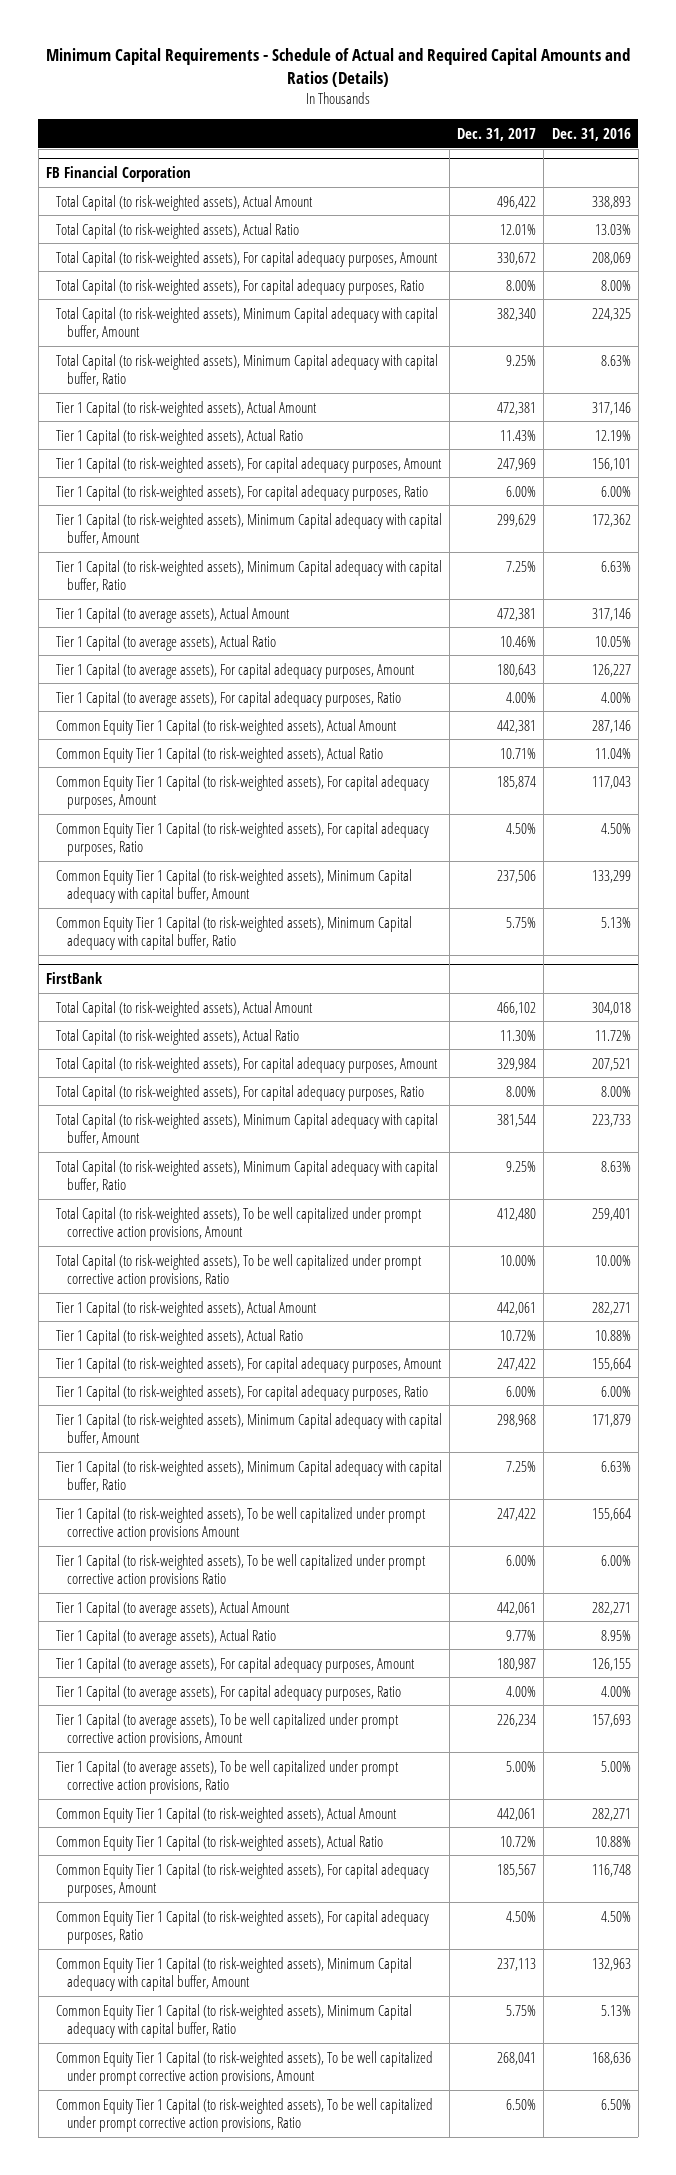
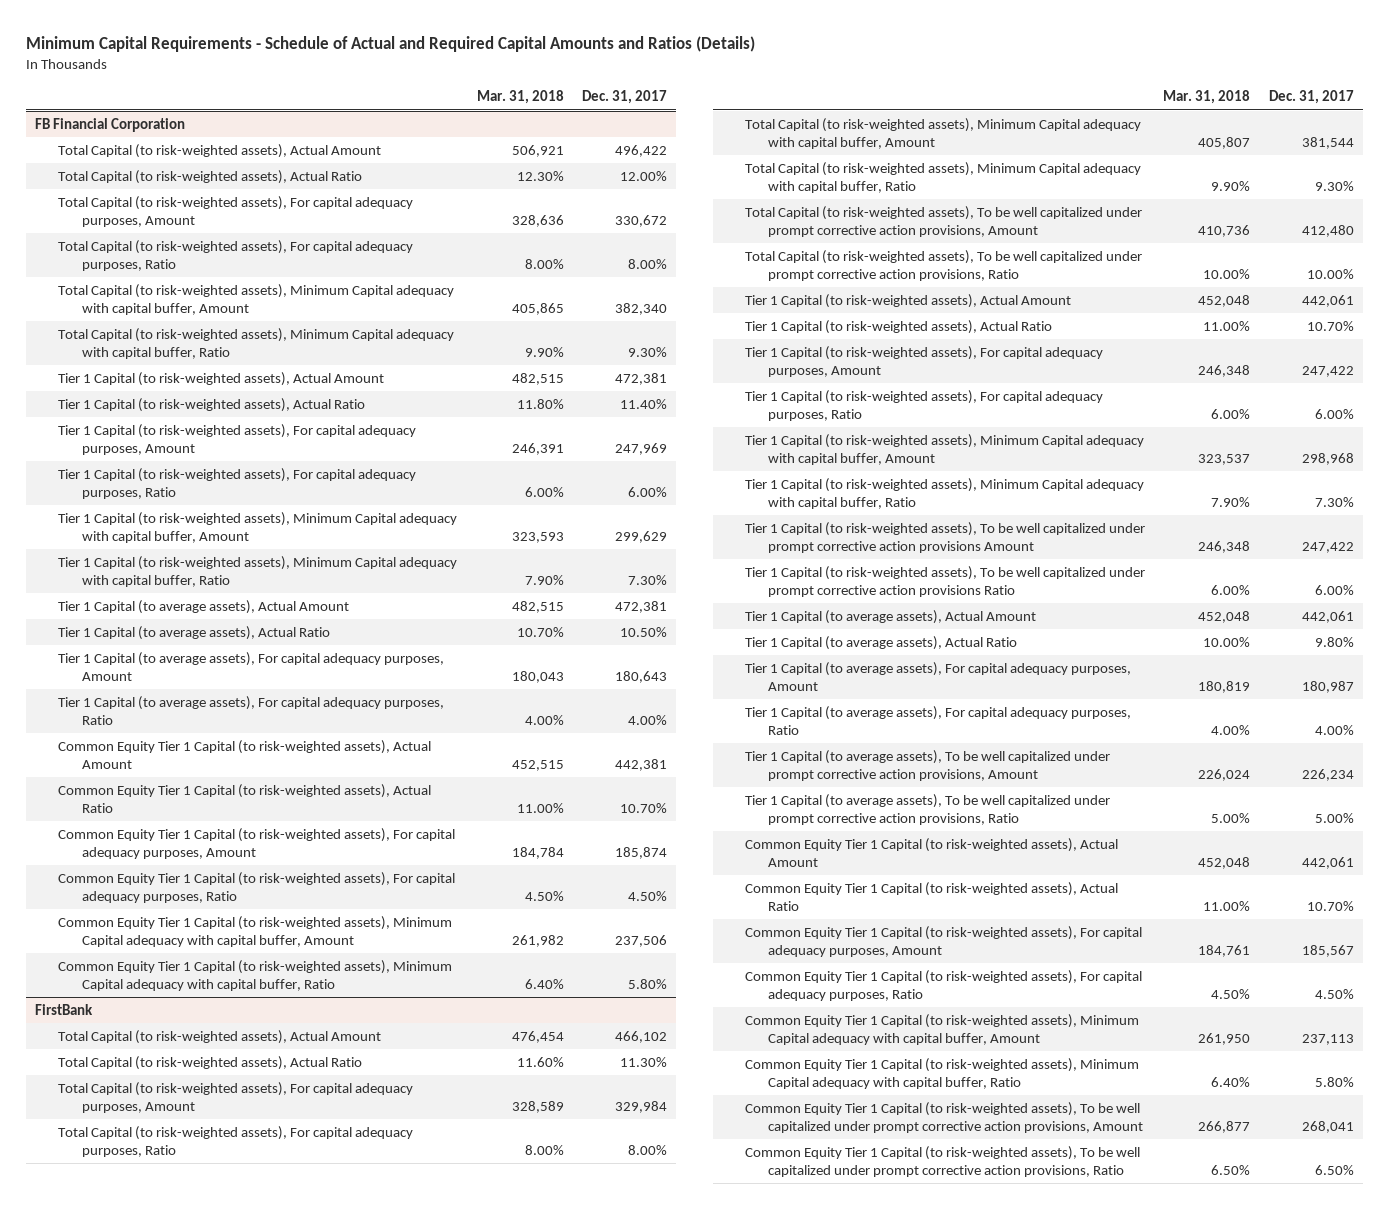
[551,127,631,141] Dec. 31, 2016 -> none
none -> [476,90,564,105] Mar. 31, 2018
[500,223,537,235] 12.01% -> [620,170,668,181] 12.00%
[506,354,537,366] 9.25% -> [628,346,668,357] 9.30%
[500,429,537,441] 11.43% -> [620,398,668,409] 11.40%
[506,560,537,572] 7.25% -> [628,574,668,585] 7.30%
[500,635,537,647] 10.46% -> [620,626,668,637] 10.50%
[500,747,537,759] 10.71% -> [620,802,668,813] 10.70%
[506,916,537,928] 5.75% -> [628,978,668,989] 5.80%
[506,1160,537,1172] 9.25% -> [1314,180,1354,191] 9.30%
[500,1329,537,1341] 10.72% -> [1306,320,1354,331] 10.70%
[506,1460,537,1472] 7.25% -> [1314,496,1354,507] 7.30%
[506,1629,537,1641] 9.77% -> [1314,636,1354,647] 9.80%
[500,1835,537,1847] 10.72% -> [1306,900,1354,911] 10.70%
[506,2004,537,2016] 5.75% -> [1314,1076,1354,1087] 5.80%

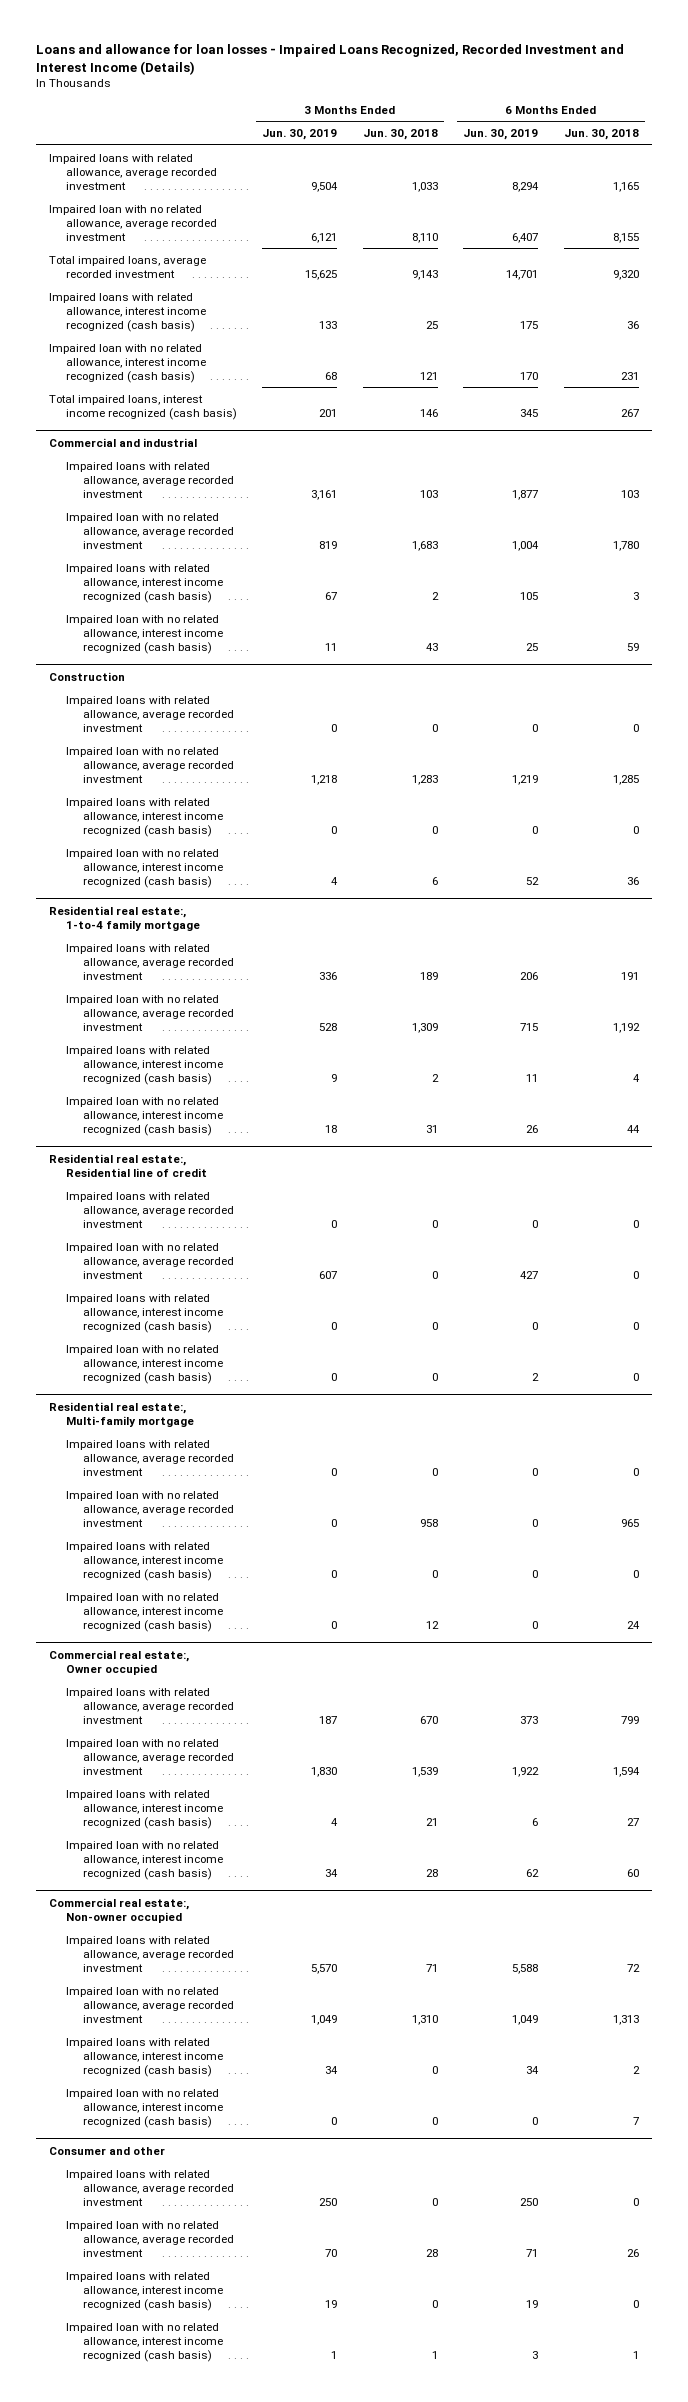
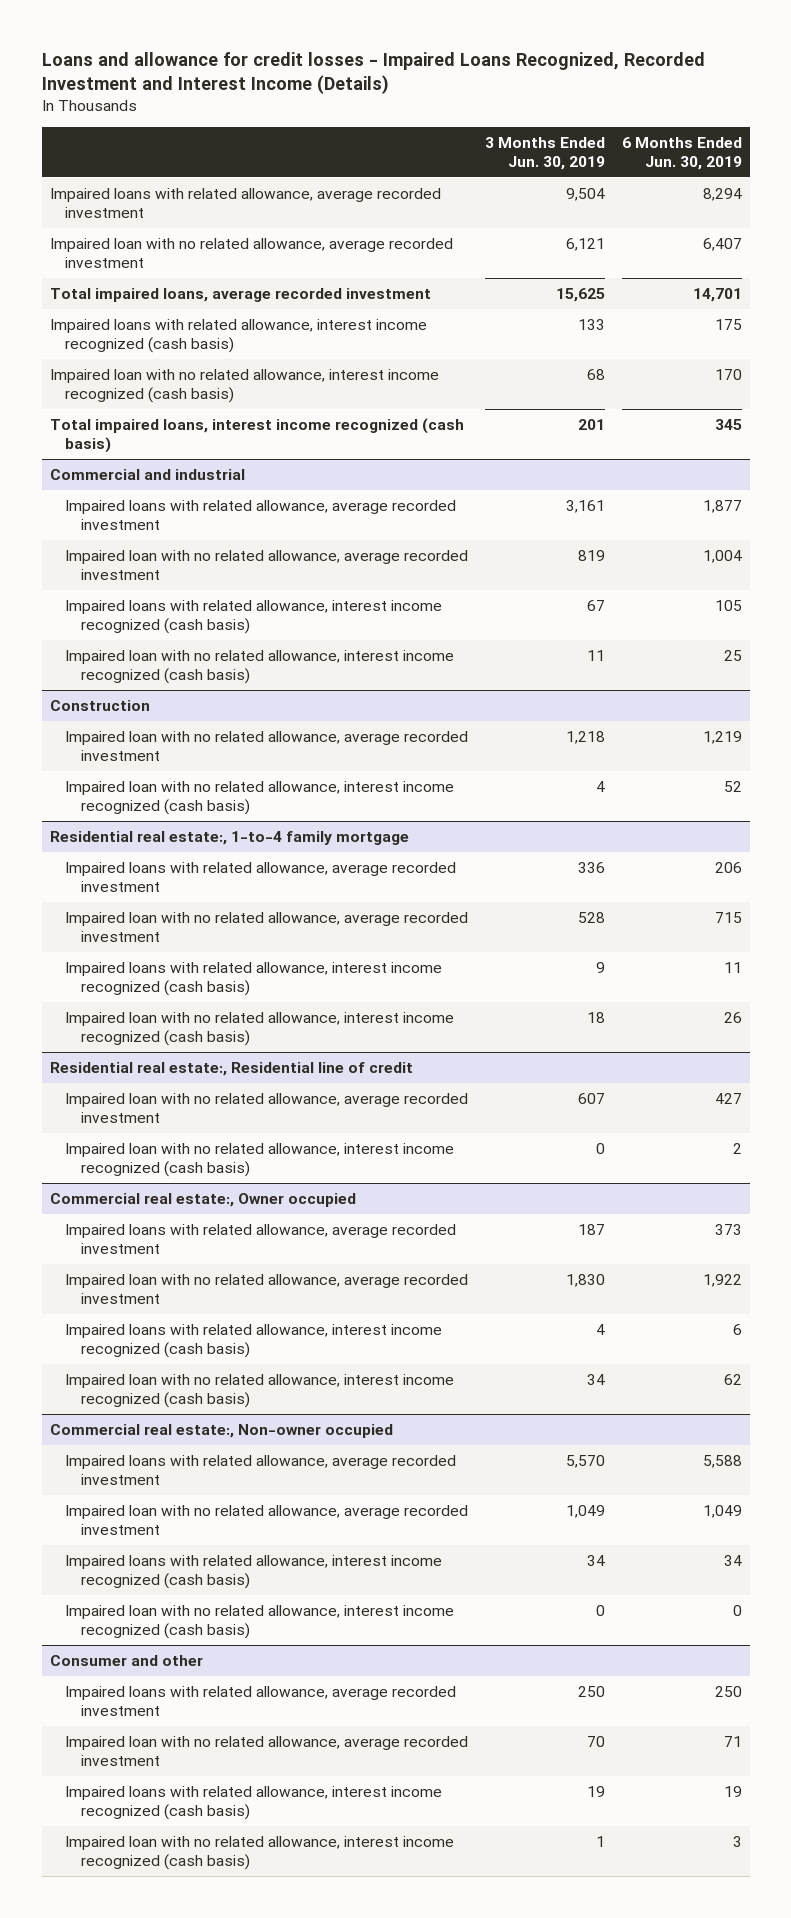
[36,43,625,75] Loans and allowance for loan losses - Impaired Loans Recognized, Recorded Investment and Interest Income (Details) -> [41,51,705,94] Loans and allowance for credit losses - Impaired Loans Recognized, Recorded Investment and Interest Income (Details)
[362,129,438,141] Jun. 30, 2018 -> none
[563,129,639,141] Jun. 30, 2018 -> none
[65,695,234,732] Impaired loans with related allowance, average recorded investment -> none
[65,797,223,837] Impaired loans with related allowance, interest income recognized (cash basis) -> none
[65,1191,234,1228] Impaired loans with related allowance, average recorded investment -> none
[65,1293,223,1333] Impaired loans with related allowance, interest income recognized (cash basis) -> none
[48,1401,194,1427] Residential real estate:, Multi-family mortgage -> none
[65,1439,234,1476] Impaired loans with related allowance, average recorded investment -> none
[65,1490,234,1527] Impaired loan with no related allowance, average recorded investment -> none
[65,1541,223,1581] Impaired loans with related allowance, interest income recognized (cash basis) -> none
[65,1592,223,1632] Impaired loan with no related allowance, interest income recognized (cash basis) -> none

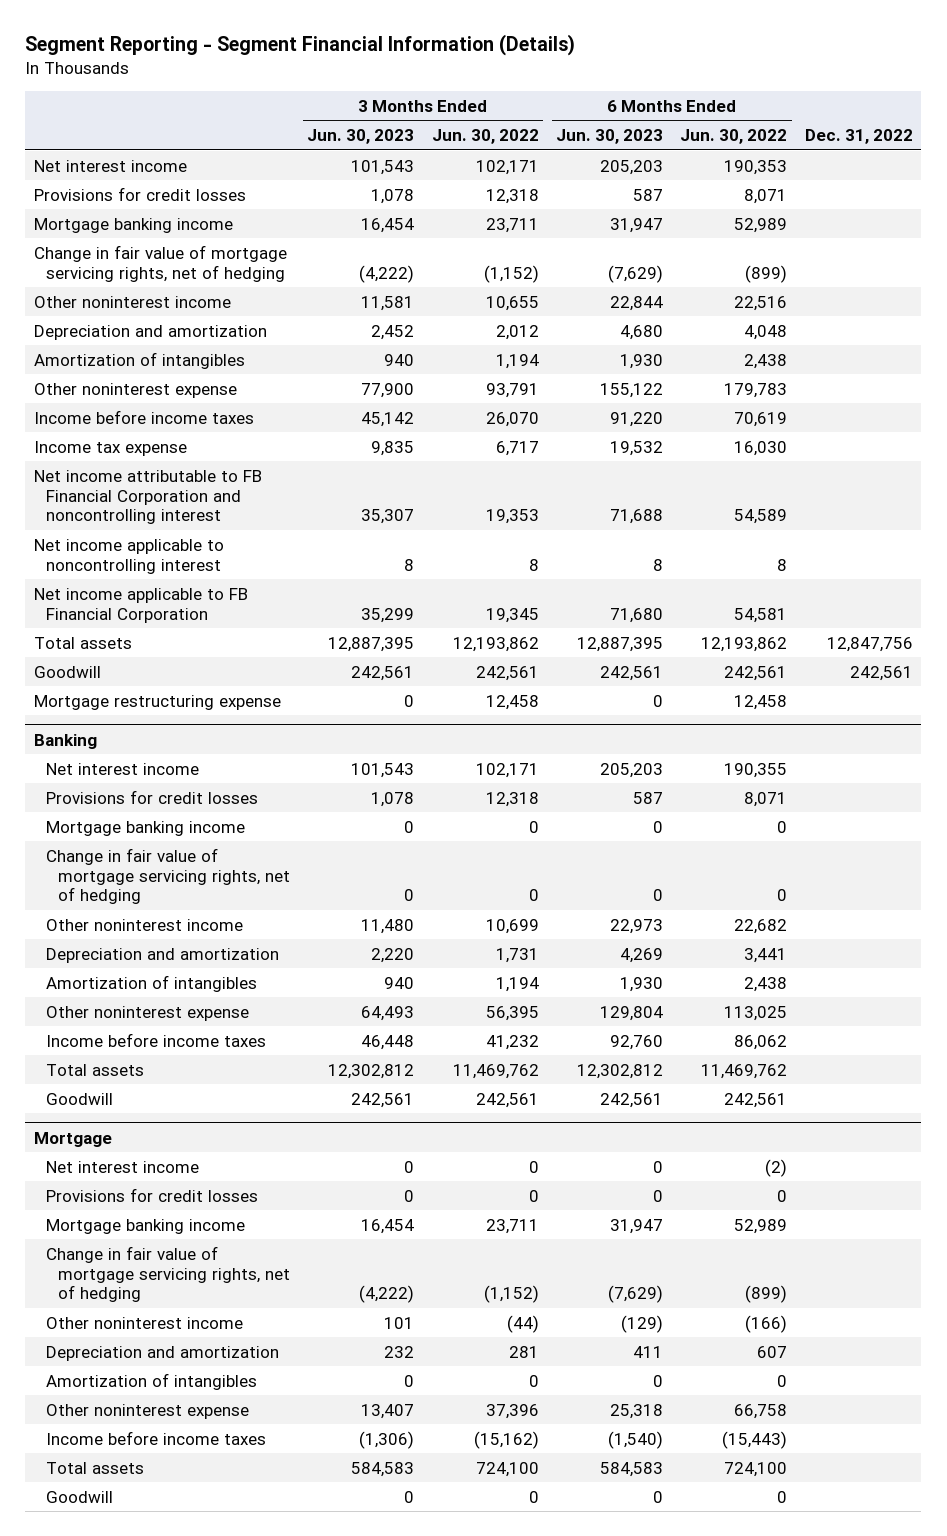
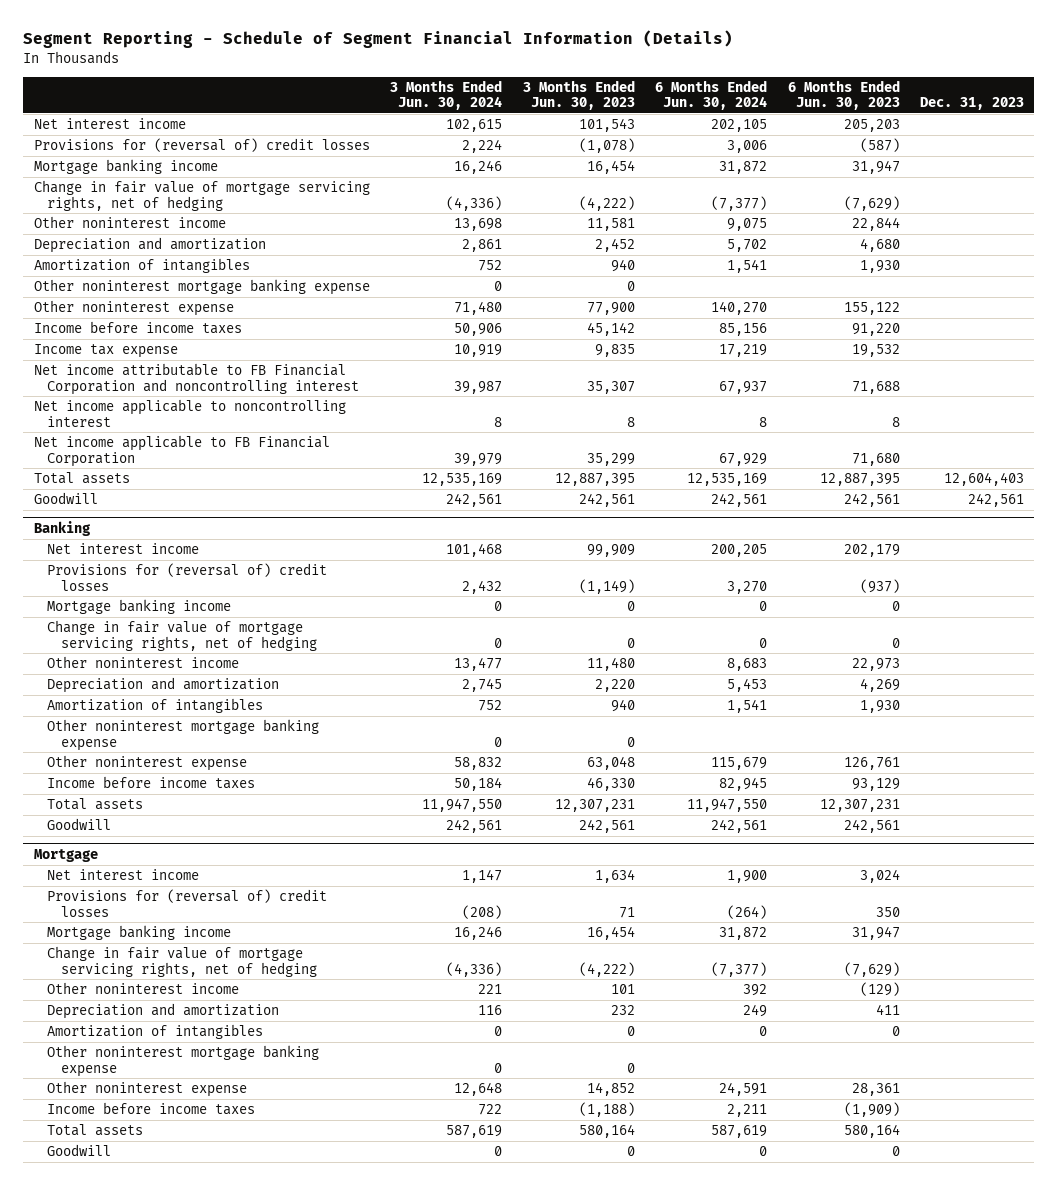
[25,34,576,57] Segment Reporting - Segment Financial Information (Details) -> [23,30,734,49] Segment Reporting - Schedule of Segment Financial Information (Details)
[431,129,539,145] Jun. 30, 2022 -> none
[680,129,788,145] Jun. 30, 2022 -> none
[804,129,913,145] Dec. 31, 2022 -> none
none -> [390,79,503,111] 3 Months Ended Jun. 30, 2024
none -> [655,79,768,111] 6 Months Ended Jun. 30, 2024
none -> [920,97,1025,111] Dec. 31, 2023
[33,186,246,201] Provisions for credit losses -> [33,138,370,153] Provisions for (reversal of) credit losses
[371,188,415,204] 1,078 -> [578,138,635,154] (1,078)
[633,188,664,201] 587 -> [859,138,900,153] (587)
none -> [33,279,370,296] Other noninterest mortgage banking expense
[33,694,281,710] Mortgage restructuring expense -> none
[351,762,415,778] 101,543 -> [586,544,635,558] 99,909
[600,762,664,778] 205,203 -> [843,544,900,558] 202,179
[45,789,258,804] Provisions for credit losses -> [47,563,328,591] Provisions for (reversal of) credit losses
[371,791,415,807] 1,078 -> [578,578,635,594] (1,149)
[633,791,664,804] 587 -> [859,578,900,593] (937)
none -> [47,719,320,751] Other noninterest mortgage banking expense
[361,1005,415,1021] 64,493 -> [586,756,635,771] 63,048
[600,1005,664,1021] 129,804 -> [843,757,900,771] 126,761
[361,1034,415,1050] 46,448 -> [586,777,635,792] 46,330
[610,1034,664,1050] 92,760 -> [851,778,900,792] 93,129
[328,1063,415,1079] 12,302,812 -> [554,799,635,813] 12,307,231
[577,1063,664,1079] 12,302,812 -> [819,799,900,813] 12,307,231
[404,1160,415,1173] 0 -> [594,869,635,884] 1,634
[653,1160,664,1173] 0 -> [859,869,900,884] 3,024
[45,1187,258,1202] Provisions for credit losses -> [47,889,328,917] Provisions for (reversal of) credit losses
[404,1189,415,1202] 0 -> [618,906,635,918] 71
[653,1189,664,1202] 0 -> [875,906,900,917] 350
none -> [47,1045,320,1077] Other noninterest mortgage banking expense
[361,1403,415,1419] 13,407 -> [586,1082,635,1097] 14,852
[610,1403,664,1419] 25,318 -> [851,1083,900,1097] 28,361
[359,1430,415,1449] (1,306) -> [578,1102,635,1118] (1,188)
[608,1430,664,1449] (1,540) -> [843,1102,900,1118] (1,909)
[351,1461,415,1477] 584,583 -> [578,1124,635,1139] 580,164
[600,1461,664,1477] 584,583 -> [843,1124,900,1139] 580,164

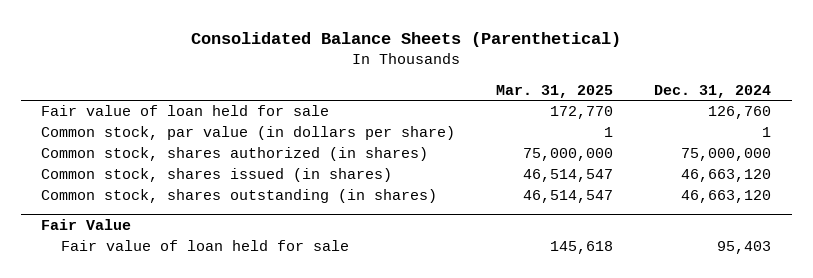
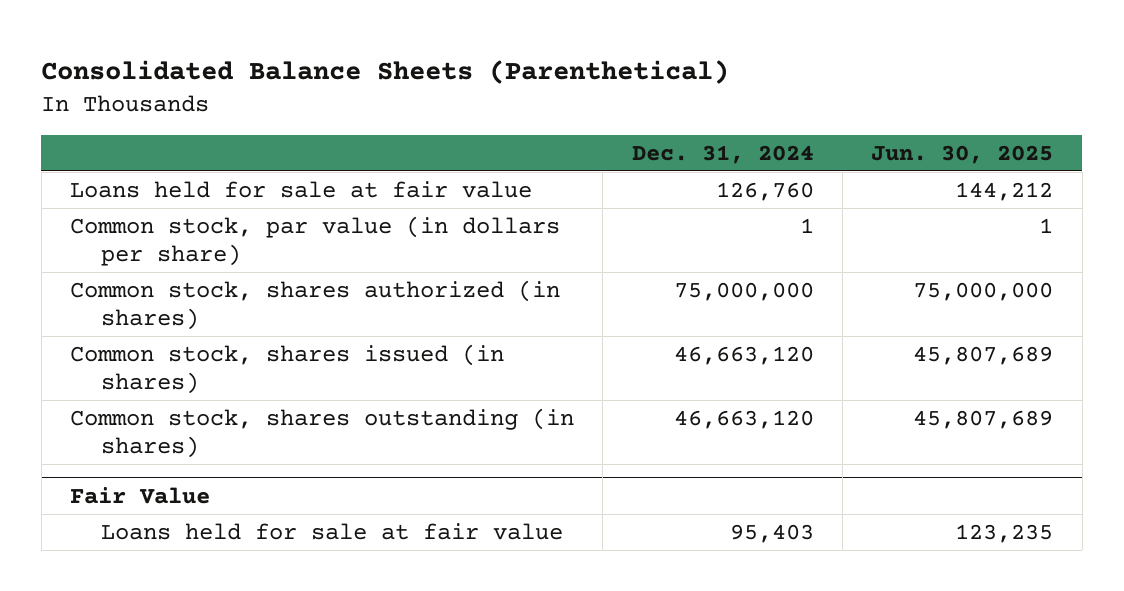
[496,84,614,98] Mar. 31, 2025 -> none
none -> [871,144,1054,164] Jun. 30, 2025
[41,105,330,117] Fair value of loan held for sale -> [70,180,533,198] Loans held for sale at fair value
[60,240,349,252] Fair value of loan held for sale -> [100,522,563,540] Loans held for sale at fair value

